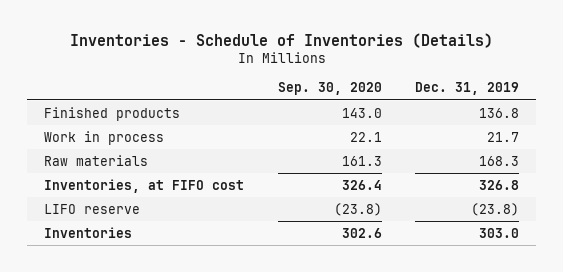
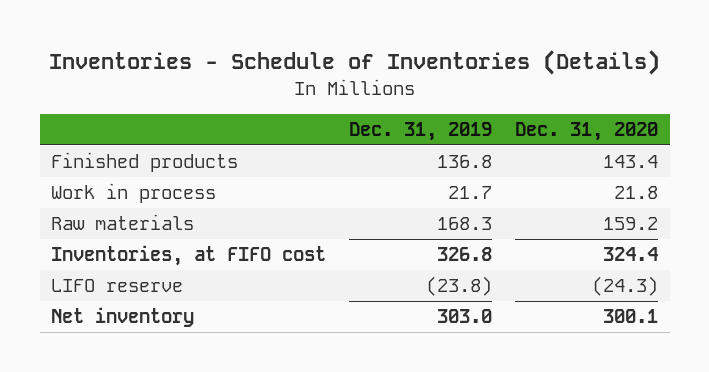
[277,82,382,96] Sep. 30, 2020 -> none
none -> [515,122,659,142] Dec. 31, 2020
[43,226,132,238] Inventories -> [51,306,195,327] Net inventory

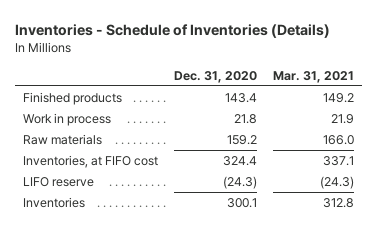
[349,122,493,142] Dec. 31, 2019 -> none
none -> [273,70,355,83] Mar. 31, 2021
[51,306,195,327] Net inventory -> [23,197,86,209] Inventories

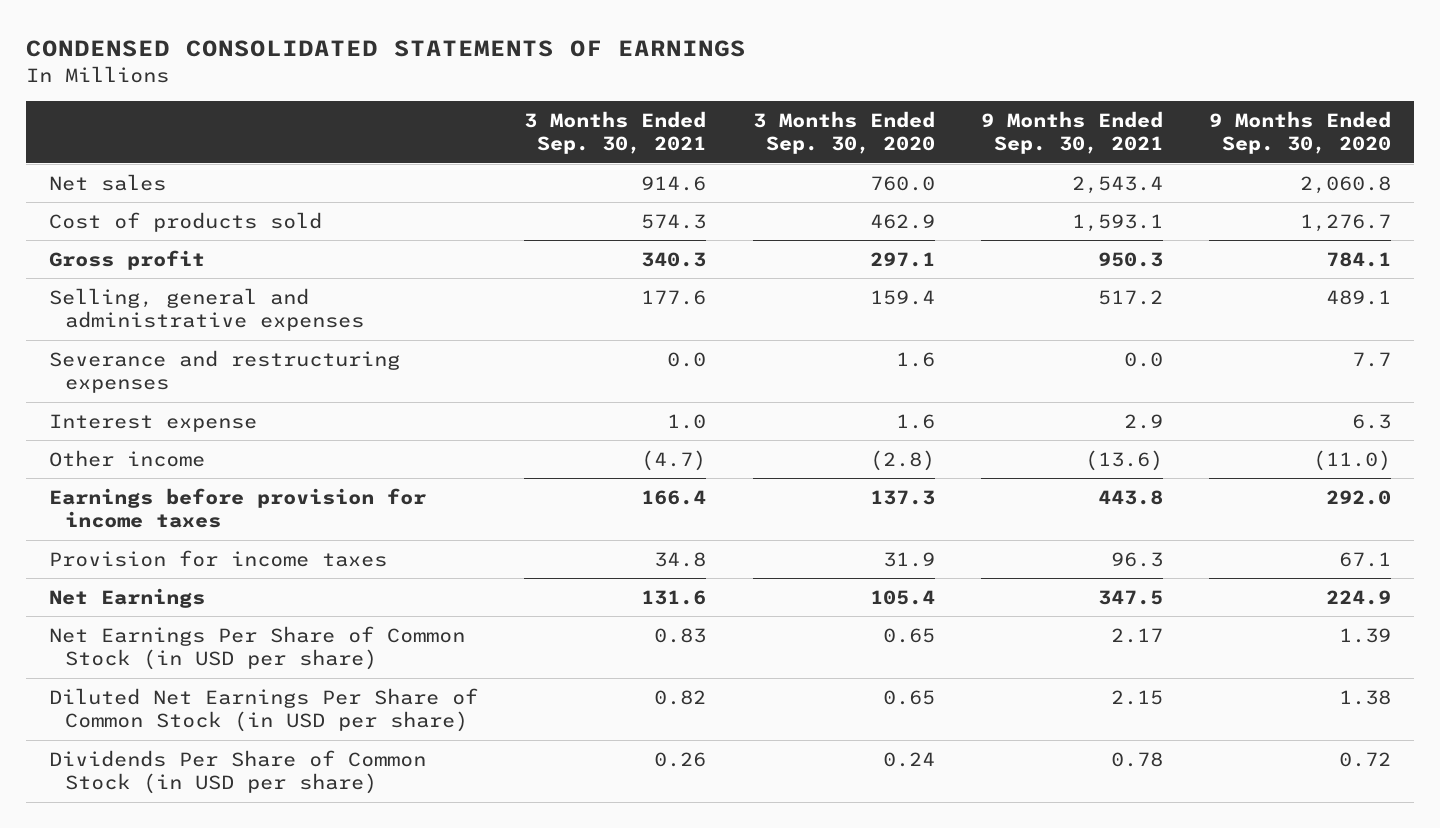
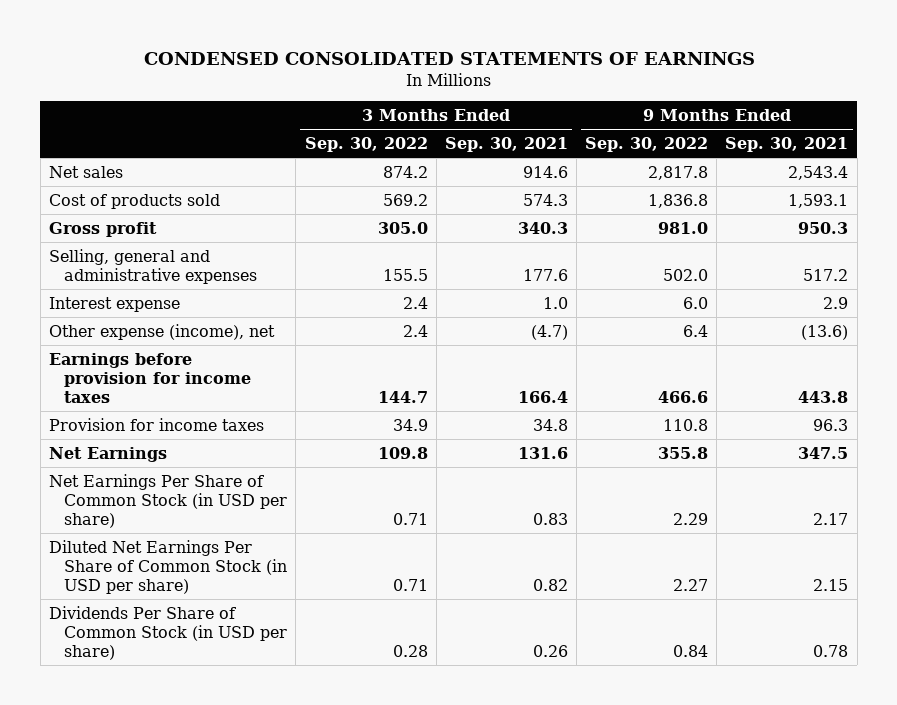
[752,110,935,155] 3 Months Ended Sep. 30, 2020 -> none
[1208,110,1391,155] 9 Months Ended Sep. 30, 2020 -> none
none -> [304,137,428,153] Sep. 30, 2022
none -> [585,137,709,153] Sep. 30, 2022
[49,349,401,394] Severance and restructuring expenses -> none
[49,449,206,467] Other income -> [48,323,275,340] Other expense (income), net

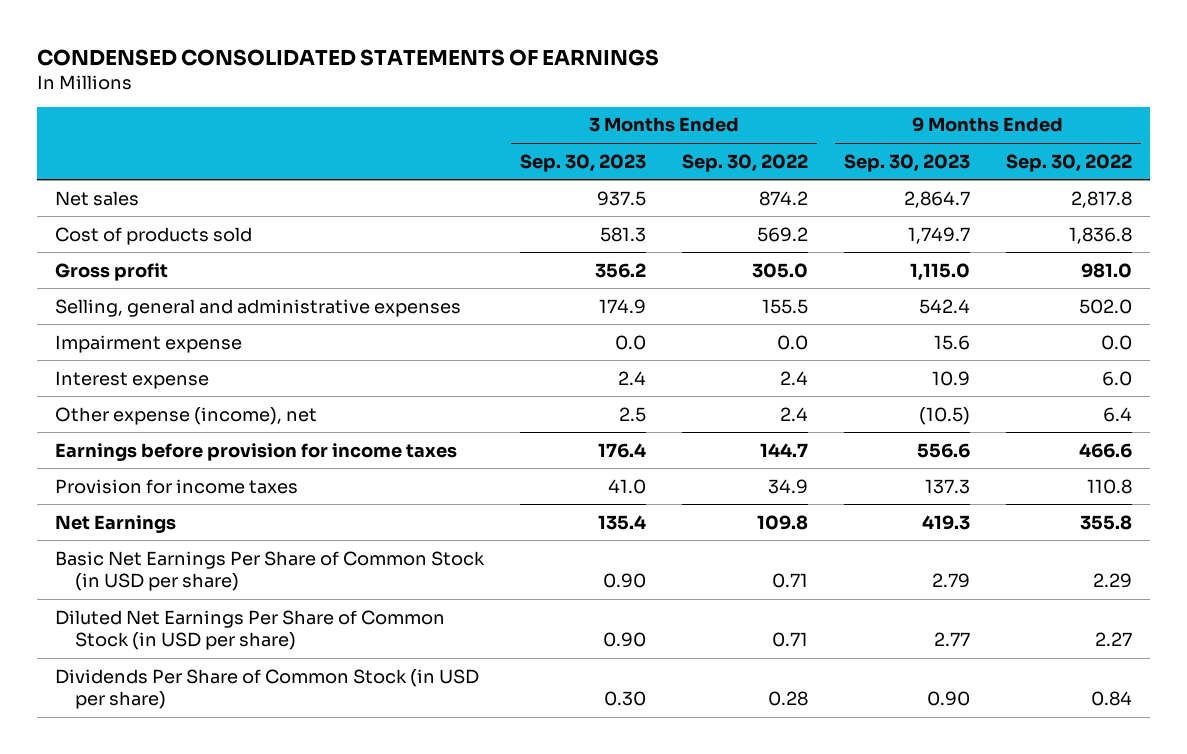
[444,137,568,153] Sep. 30, 2021 -> none
[725,137,849,153] Sep. 30, 2021 -> none
none -> [519,153,646,172] Sep. 30, 2023
none -> [844,153,971,172] Sep. 30, 2023
none -> [54,334,242,353] Impairment expense
[48,473,288,528] Net Earnings Per Share of Common Stock (in USD per share) -> [54,550,485,592] Basic Net Earnings Per Share of Common Stock (in USD per share)

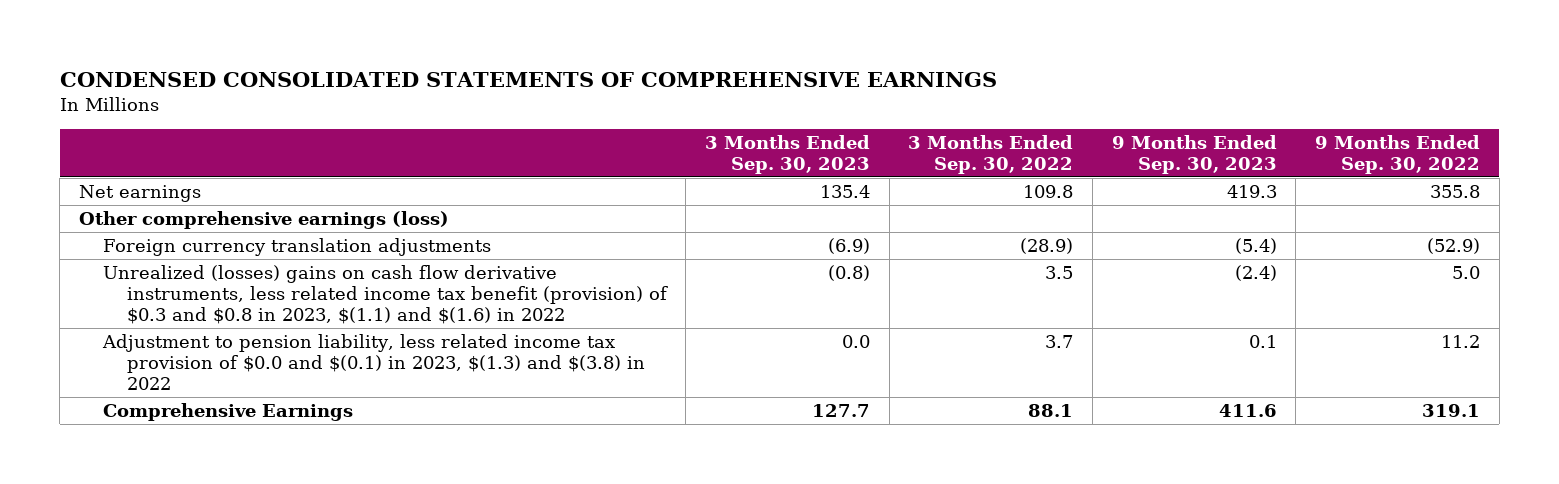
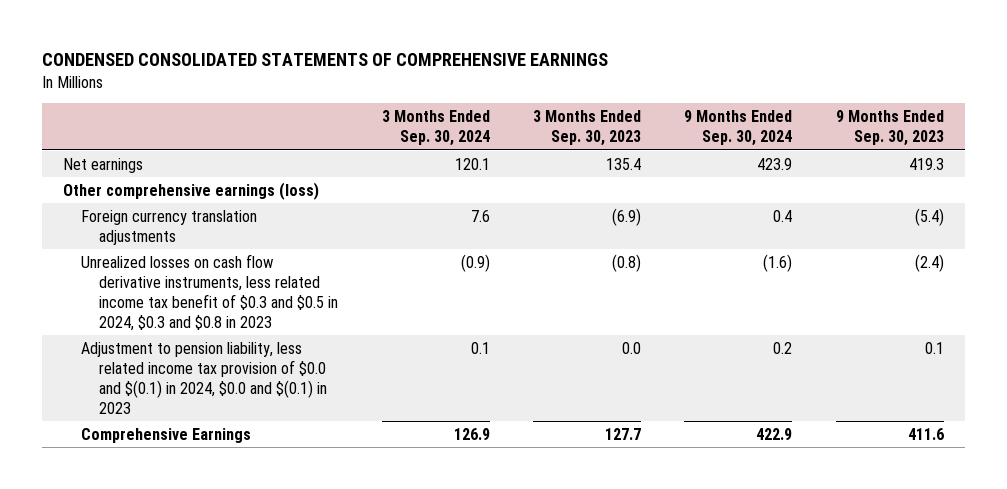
[908,134,1074,174] 3 Months Ended Sep. 30, 2022 -> none
[1314,134,1480,174] 9 Months Ended Sep. 30, 2022 -> none
none -> [381,110,490,147] 3 Months Ended Sep. 30, 2024
none -> [684,110,793,147] 9 Months Ended Sep. 30, 2024
[102,264,668,325] Unrealized (losses) gains on cash flow derivative instruments, less related income tax benefit (provision) of $0.3 and $0.8 in 2023, $(1.1) and $(1.6) in 2022 -> [81,253,339,331] Unrealized losses on cash flow derivative instruments, less related income tax benefit of $0.3 and $0.5 in 2024, $0.3 and $0.8 in 2023
[101,333,645,391] Adjustment to pension liability, less related income tax provision of $0.0 and $(0.1) in 2023, $(1.3) and $(3.8) in 2022 -> [81,341,328,414] Adjustment to pension liability, less related income tax provision of $0.0 and $(0.1) in 2024, $0.0 and $(0.1) in 2023

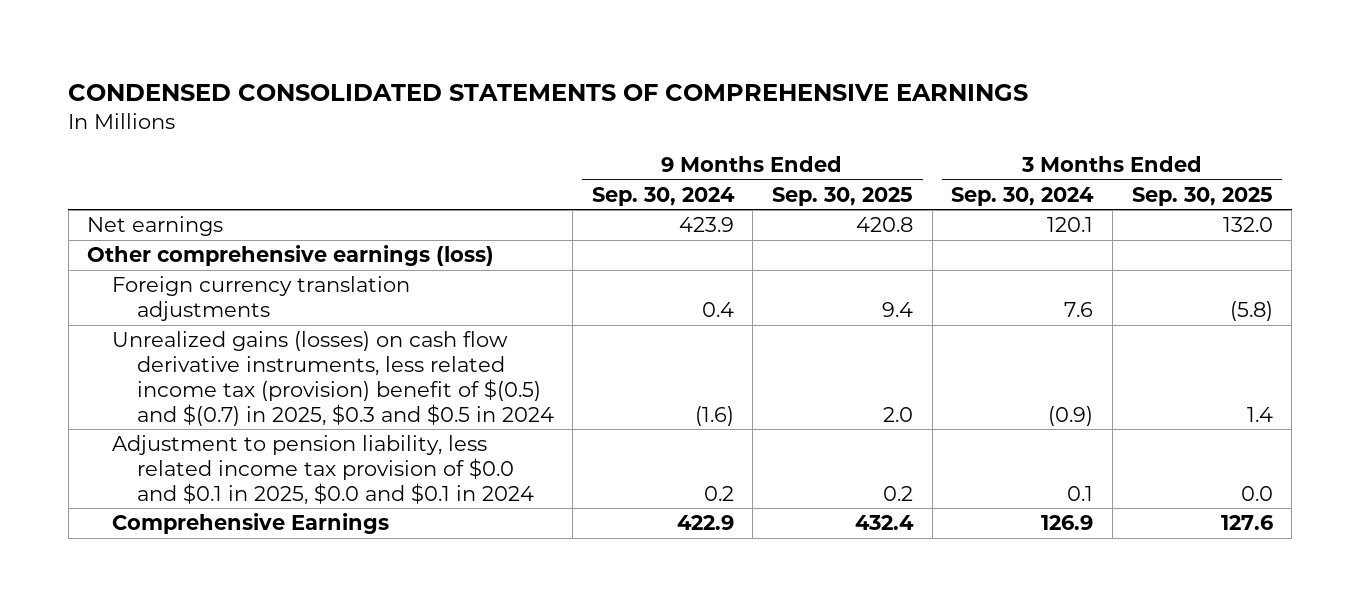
[532,110,641,147] 3 Months Ended Sep. 30, 2023 -> none
[835,110,944,147] 9 Months Ended Sep. 30, 2023 -> none
none -> [772,186,914,206] Sep. 30, 2025
none -> [1131,186,1273,206] Sep. 30, 2025
[81,253,339,331] Unrealized losses on cash flow derivative instruments, less related income tax benefit of $0.3 and $0.5 in 2024, $0.3 and $0.8 in 2023 -> [111,331,554,426] Unrealized gains (losses) on cash flow derivative instruments, less related income tax (provision) benefit of $(0.5) and $(0.7) in 2025, $0.3 and $0.5 in 2024
[81,341,328,414] Adjustment to pension liability, less related income tax provision of $0.0 and $(0.1) in 2024, $0.0 and $(0.1) in 2023 -> [111,435,534,505] Adjustment to pension liability, less related income tax provision of $0.0 and $0.1 in 2025, $0.0 and $0.1 in 2024

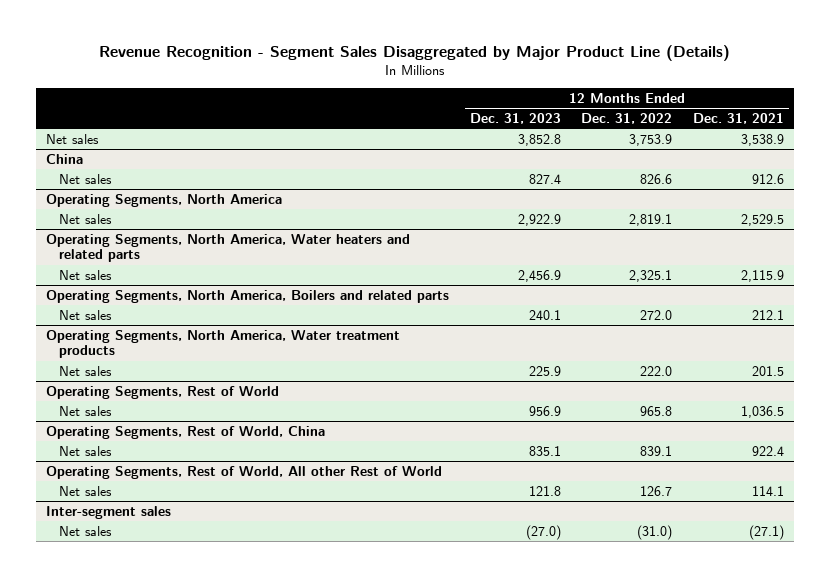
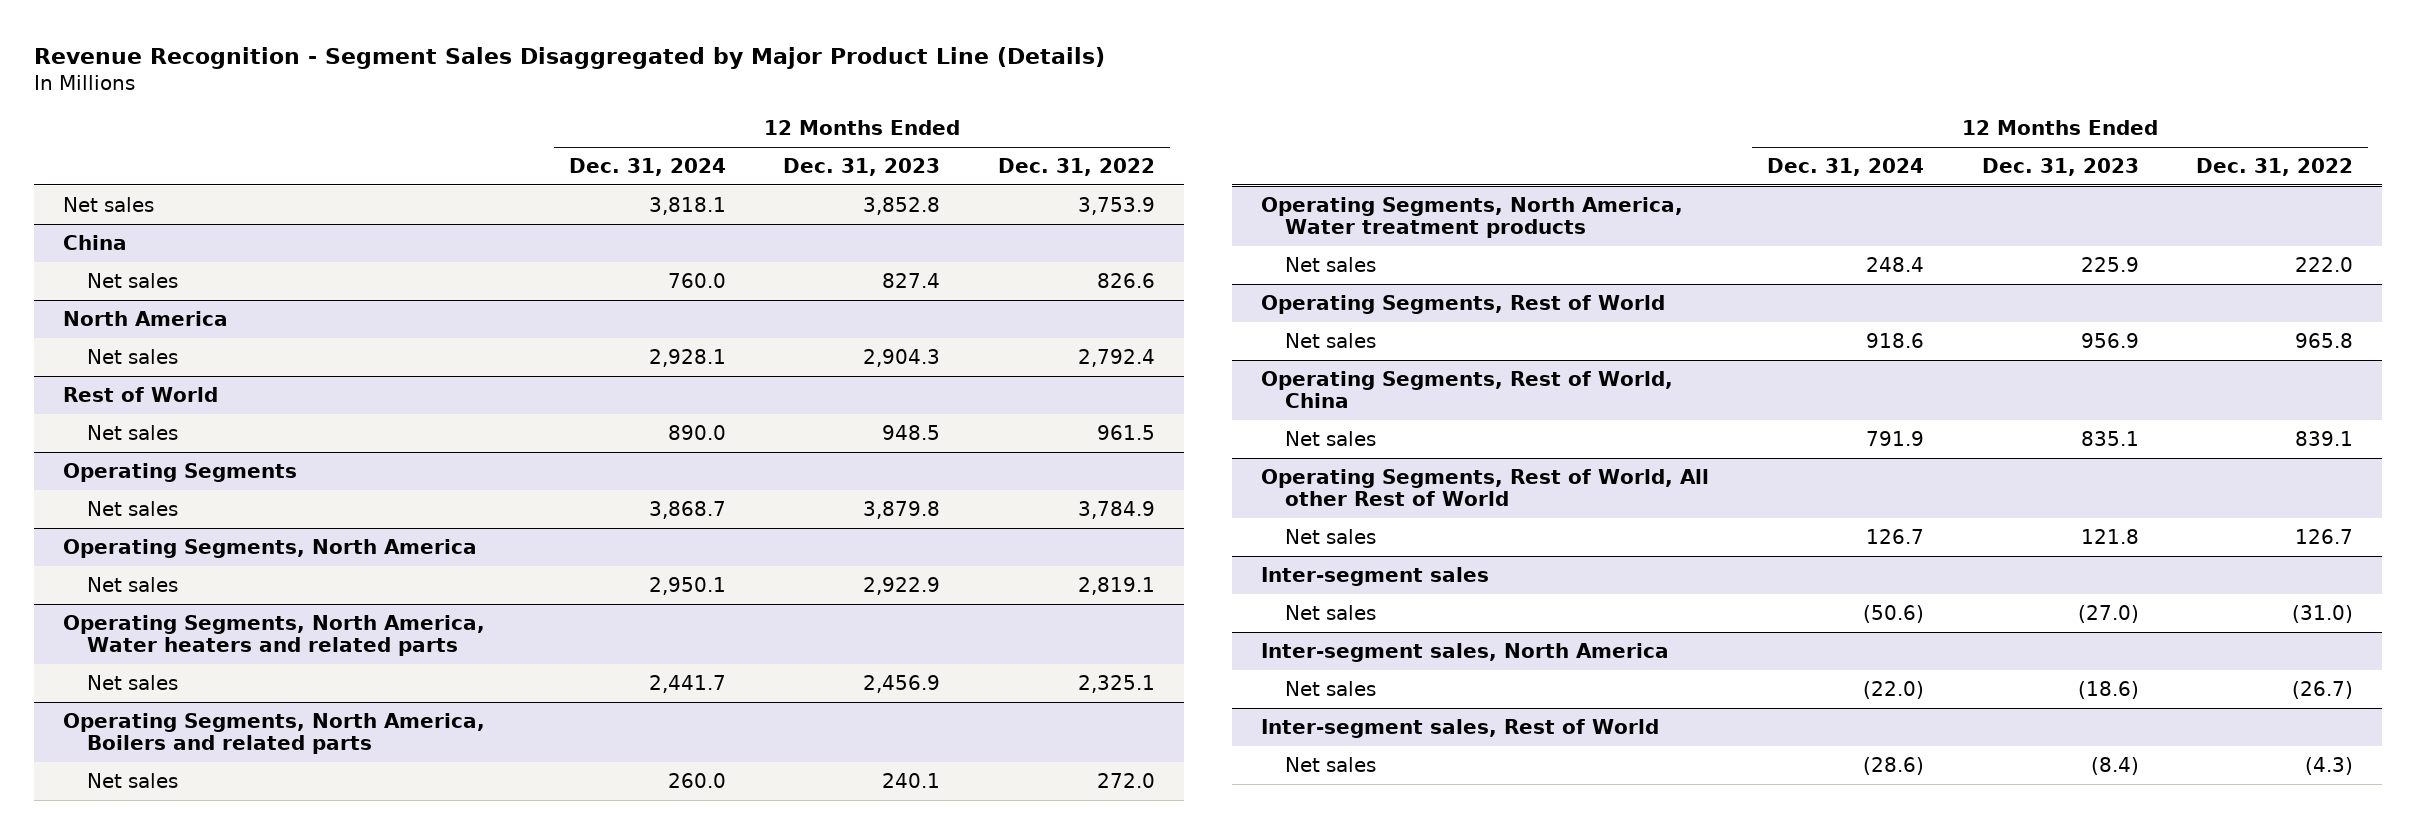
[692,113,784,125] Dec. 31, 2021 -> none
none -> [568,157,726,176] Dec. 31, 2024
none -> [62,310,228,326] North America
none -> [86,348,178,364] Net sales
none -> [62,386,218,402] Rest of World
none -> [86,424,178,440] Net sales
none -> [62,462,297,482] Operating Segments
none -> [86,500,178,516] Net sales
none -> [1261,642,1670,662] Inter-segment sales, North America
none -> [1284,680,1376,696] Net sales
none -> [1261,718,1660,738] Inter-segment sales, Rest of World
none -> [1284,756,1376,772] Net sales

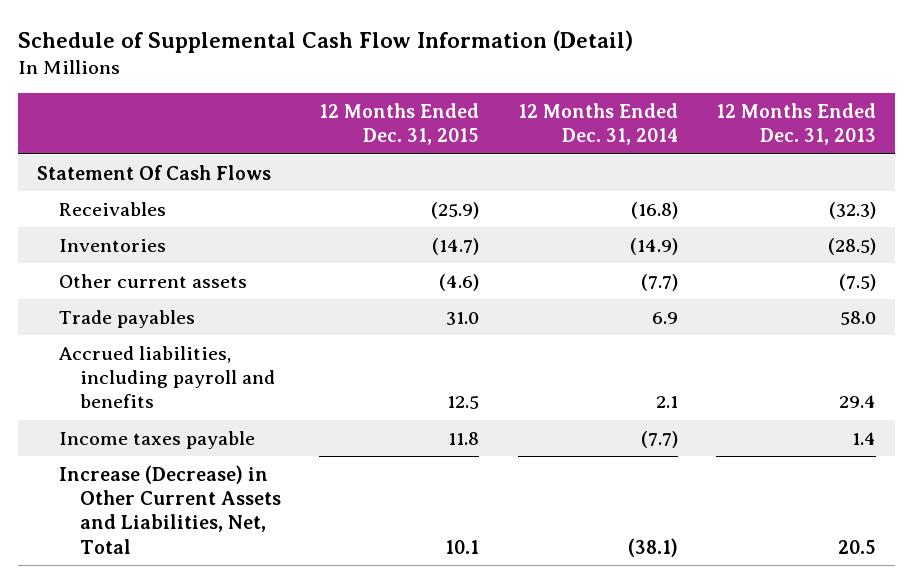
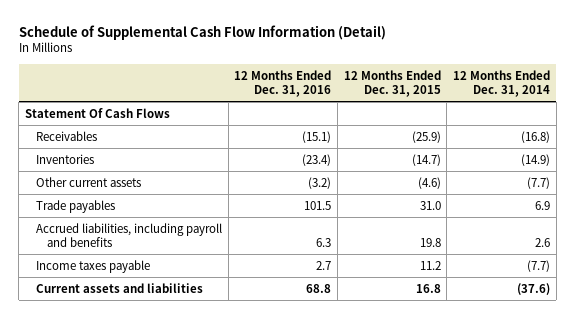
[716,102,877,146] 12 Months Ended Dec. 31, 2013 -> none
none -> [234,69,332,97] 12 Months Ended Dec. 31, 2016
[447,396,480,410] 12.5 -> [419,238,441,248] 19.8
[655,396,678,409] 2.1 -> [534,238,550,248] 2.6
[448,431,480,445] 11.8 -> [419,260,441,270] 11.2
[58,464,282,554] Increase (Decrease) in Other Current Assets and Liabilities, Net, Total -> [36,282,204,293] Current assets and liabilities
[445,539,480,554] 10.1 -> [415,283,441,293] 16.8
[627,537,678,557] (38.1) -> [516,282,550,295] (37.6)

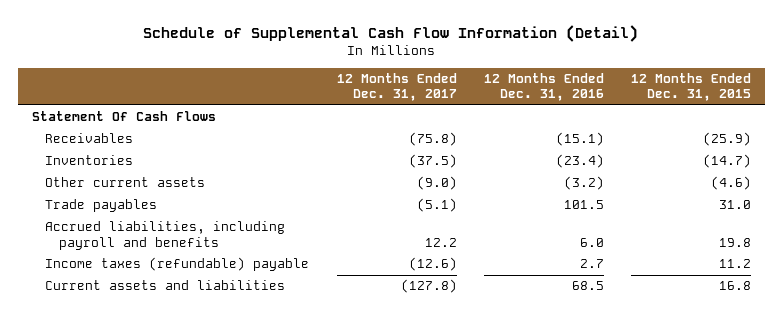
[452,69,550,97] 12 Months Ended Dec. 31, 2014 -> none
none -> [336,73,457,102] 12 Months Ended Dec. 31, 2017
[316,238,332,248] 6.3 -> [579,237,604,247] 6.0
[36,259,151,273] Income taxes payable -> [45,257,310,272] Income taxes (refundable) payable
[306,283,332,293] 68.8 -> [571,281,604,291] 68.5

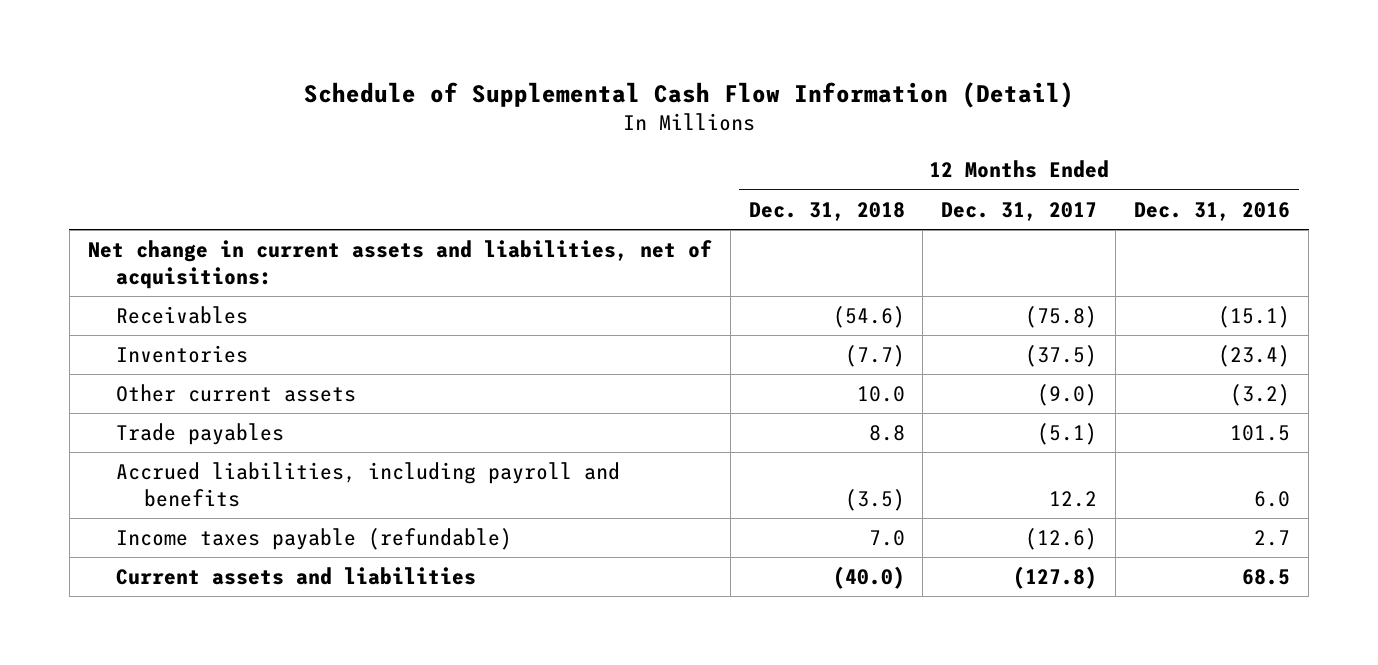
[631,73,752,102] 12 Months Ended Dec. 31, 2015 -> none
none -> [748,201,905,221] Dec. 31, 2018
[31,111,216,122] Statement Of Cash Flows -> [87,239,712,289] Net change in current assets and liabilities, net of acquisitions:
[45,257,310,272] Income taxes (refundable) payable -> [116,527,513,550] Income taxes payable (refundable)

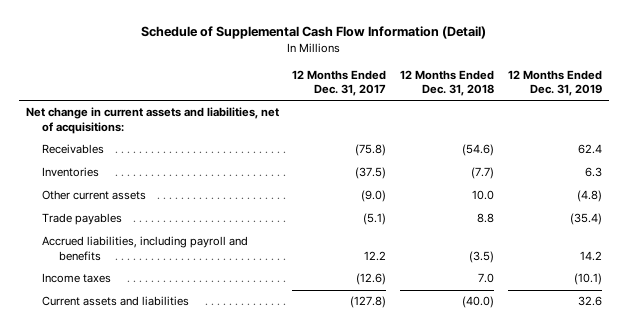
[1134,201,1291,221] Dec. 31, 2016 -> none
none -> [508,69,603,97] 12 Months Ended Dec. 31, 2019
[116,527,513,550] Income taxes payable (refundable) -> [42,273,112,284] Income taxes

